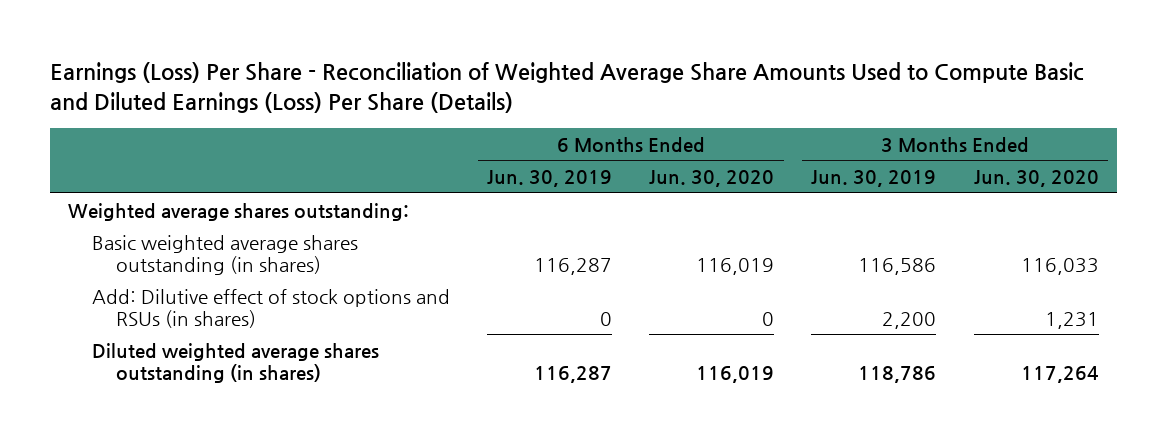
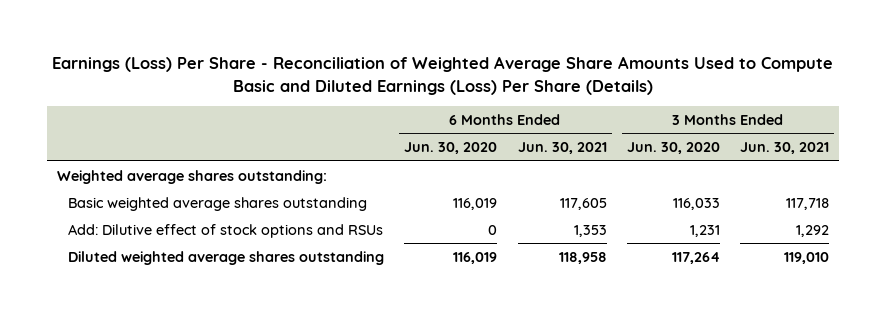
[487,170,613,188] Jun. 30, 2019 -> none
[811,170,937,188] Jun. 30, 2019 -> none
none -> [517,142,607,155] Jun. 30, 2021
none -> [740,142,830,155] Jun. 30, 2021
[92,234,359,275] Basic weighted average shares outstanding (in shares) -> [68,196,368,211] Basic weighted average shares outstanding
[92,288,451,328] Add: Dilutive effect of stock options and RSUs (in shares) -> [68,223,384,238] Add: Dilutive effect of stock options and RSUs
[92,342,380,383] Diluted weighted average shares outstanding (in shares) -> [68,250,385,265] Diluted weighted average shares outstanding

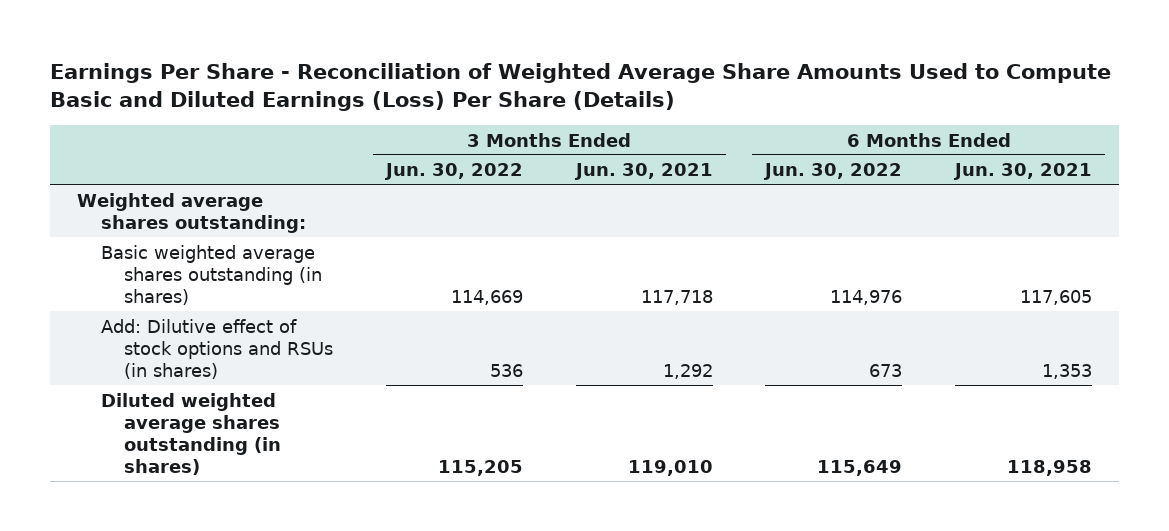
[52,56,834,95] Earnings (Loss) Per Share - Reconciliation of Weighted Average Share Amounts Used to Compute Basic and Diluted Earnings (Loss) Per Share (Details) -> [50,62,1112,111] Earnings Per Share - Reconciliation of Weighted Average Share Amounts Used to Compute Basic and Diluted Earnings (Loss) Per Share (Details)
[404,142,498,155] Jun. 30, 2020 -> none
[626,142,720,155] Jun. 30, 2020 -> none
none -> [384,163,524,181] Jun. 30, 2022
none -> [763,163,903,181] Jun. 30, 2022
[68,196,368,211] Basic weighted average shares outstanding -> [100,244,323,305] Basic weighted average shares outstanding (in shares)
[68,223,384,238] Add: Dilutive effect of stock options and RSUs -> [100,318,334,379] Add: Dilutive effect of stock options and RSUs (in shares)
[68,250,385,265] Diluted weighted average shares outstanding -> [100,392,282,475] Diluted weighted average shares outstanding (in shares)

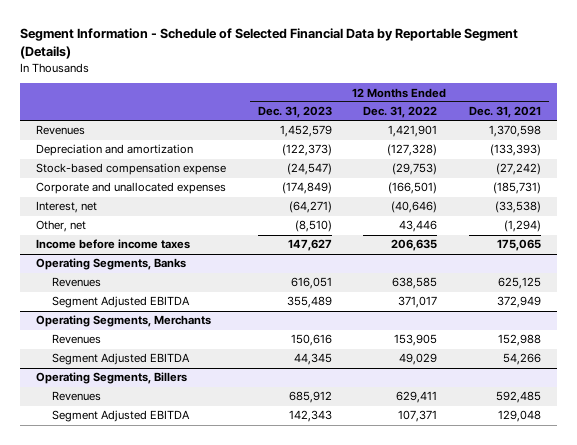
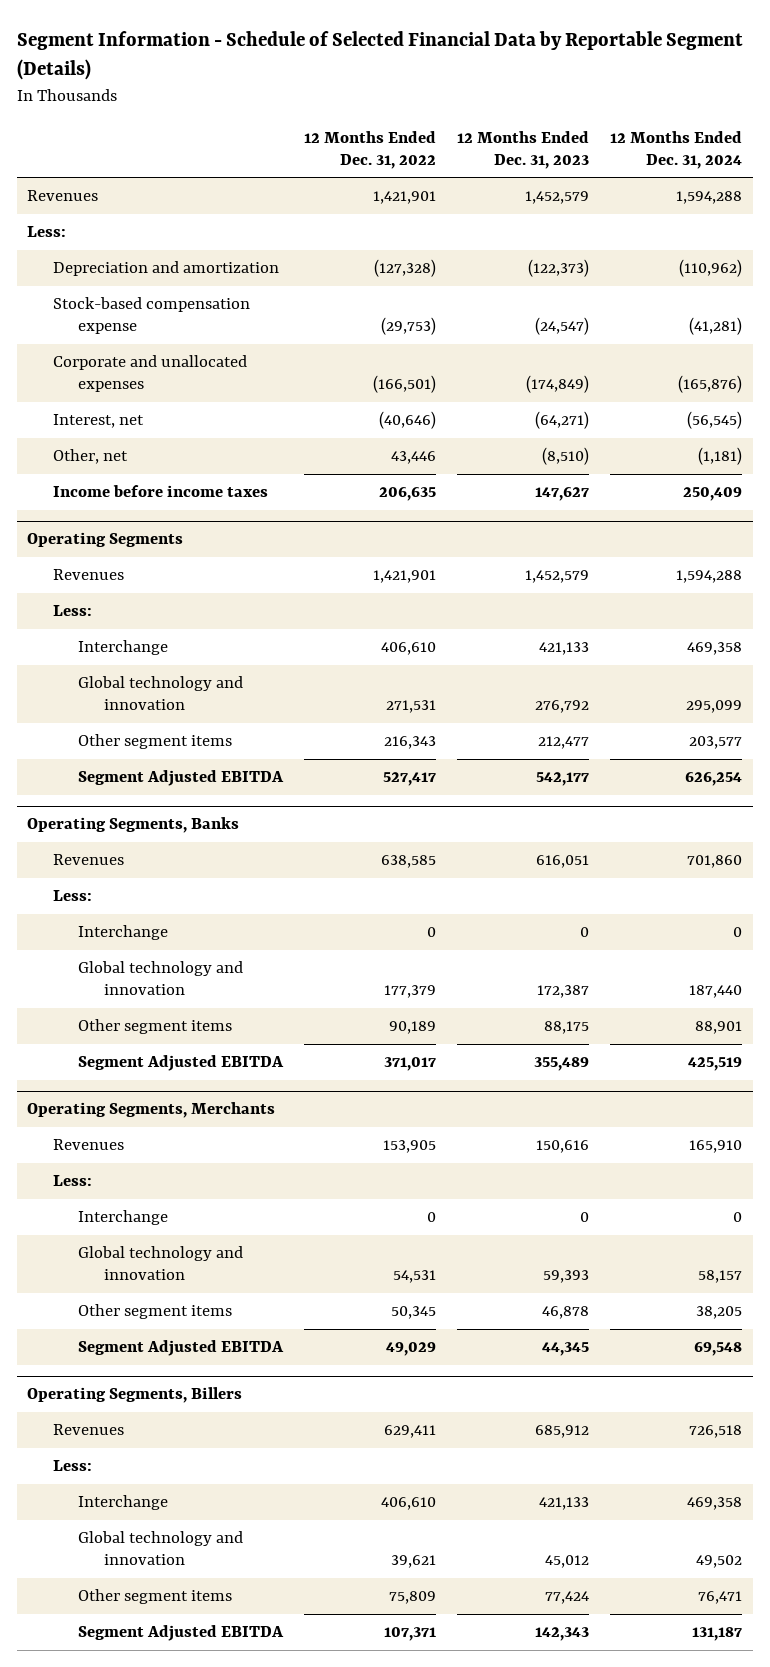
[469,106,542,119] Dec. 31, 2021 -> none
none -> [610,130,743,169] 12 Months Ended Dec. 31, 2024
none -> [27,226,67,238] Less:
none -> [27,532,184,548] Operating Segments
none -> [52,569,124,581] Revenues
none -> [52,605,92,617] Less:
none -> [78,640,169,656] Interchange
none -> [78,676,244,711] Global technology and innovation
none -> [78,734,233,750] Other segment items
none -> [78,770,285,787] Segment Adjusted EBITDA
none -> [52,890,92,902] Less:
none -> [78,925,169,941] Interchange
none -> [78,961,244,996] Global technology and innovation
none -> [78,1019,233,1035] Other segment items
none -> [52,1175,92,1187] Less:
none -> [78,1210,169,1226] Interchange
none -> [78,1246,244,1281] Global technology and innovation
none -> [78,1304,233,1320] Other segment items
none -> [52,1460,92,1472] Less:
none -> [78,1495,169,1511] Interchange
none -> [78,1531,244,1566] Global technology and innovation
none -> [78,1589,233,1605] Other segment items

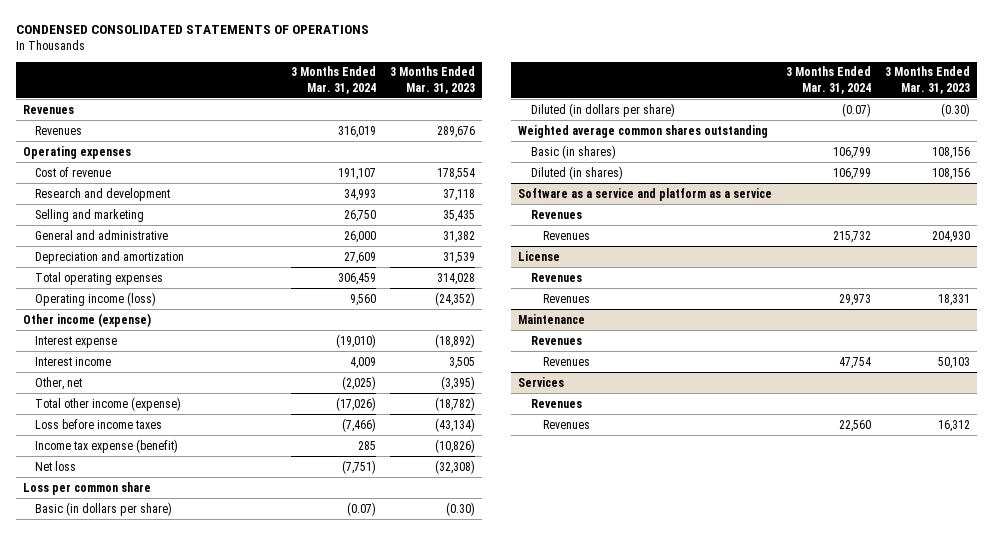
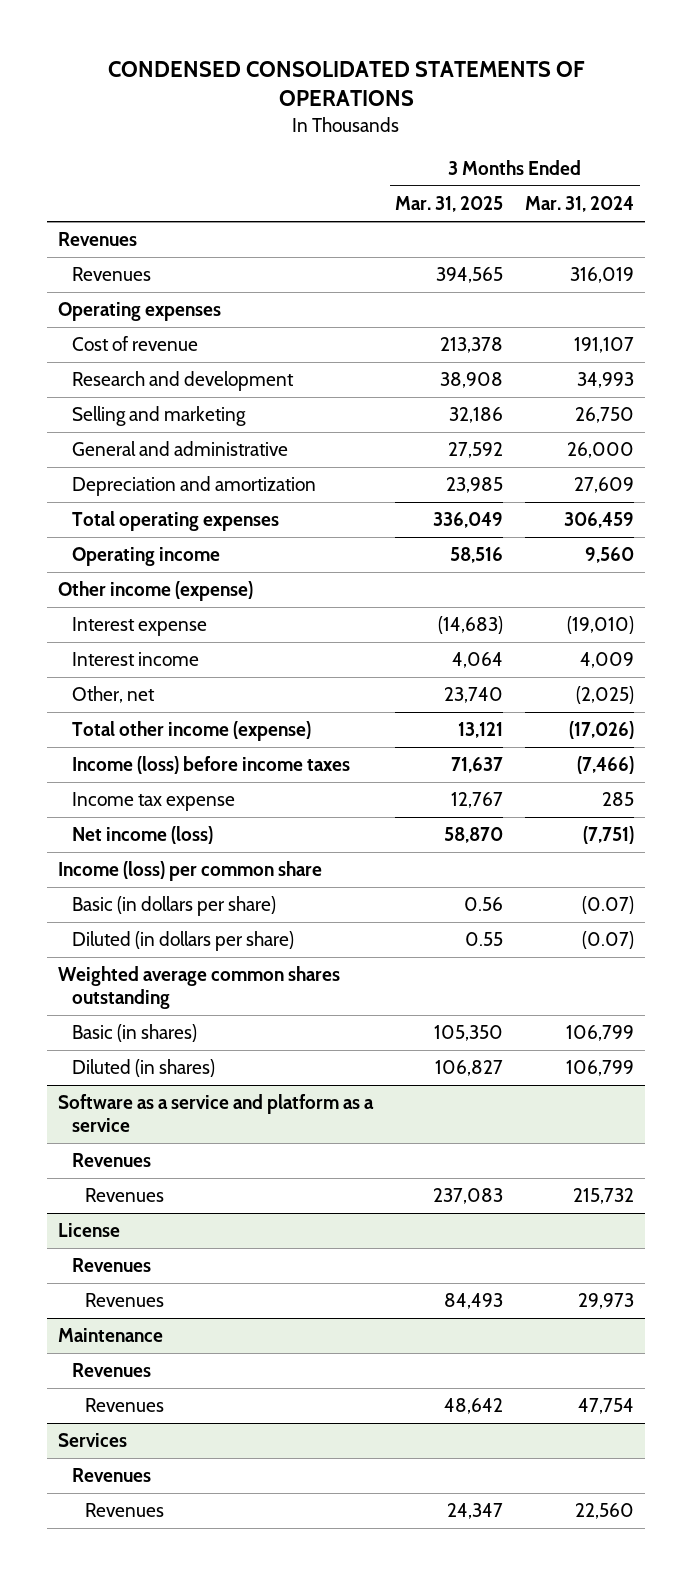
[389,66,475,94] 3 Months Ended Mar. 31, 2023 -> none
none -> [395,196,504,213] Mar. 31, 2025
[35,291,157,306] Operating income (loss) -> [71,547,220,567] Operating income
[35,418,163,429] Loss before income taxes -> [71,756,350,775] Income (loss) before income taxes
[35,438,179,453] Income tax expense (benefit) -> [71,792,235,812] Income tax expense
[35,460,77,471] Net loss -> [71,826,213,845] Net income (loss)
[22,481,151,495] Loss per common share -> [58,861,323,882] Income (loss) per common share

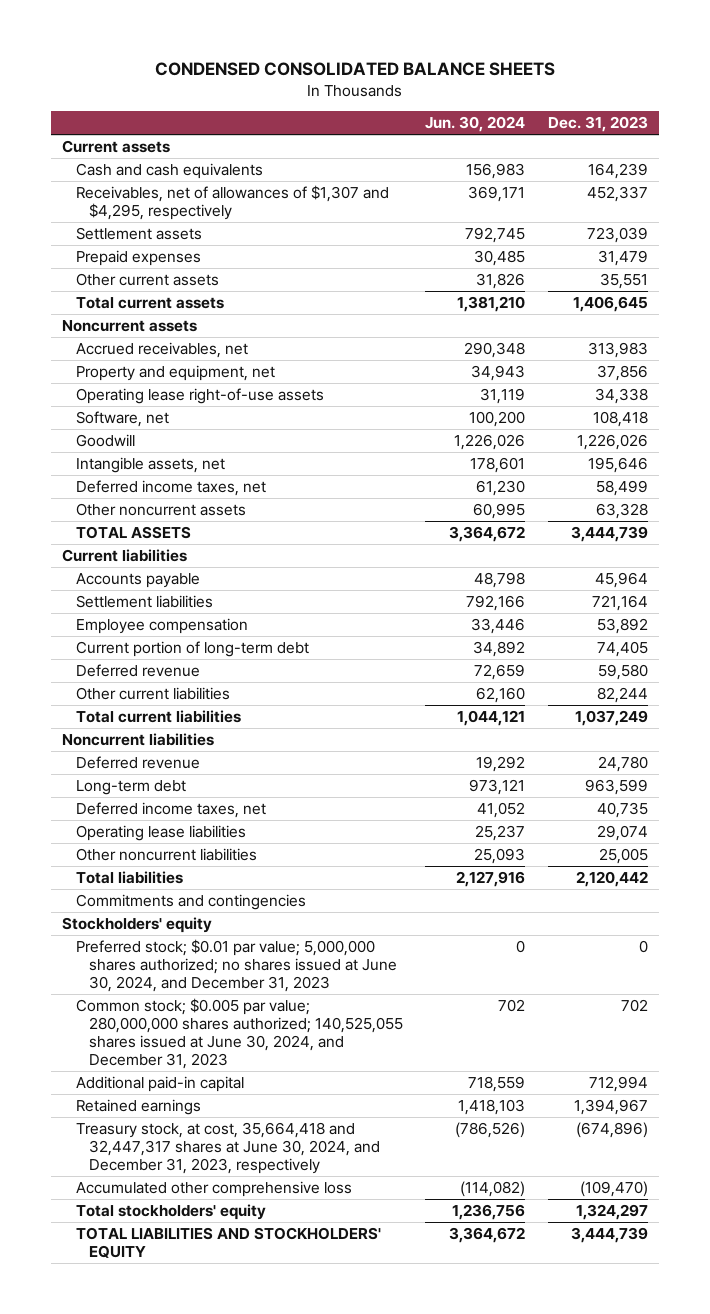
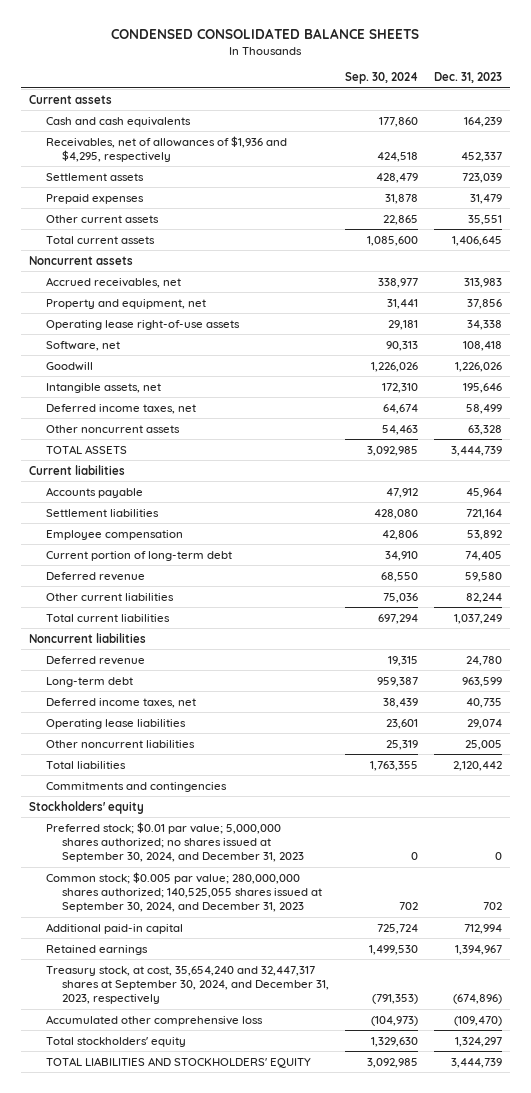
[425,115,526,132] Jun. 30, 2024 -> none
none -> [345,72,419,85] Sep. 30, 2024
[75,184,389,220] Receivables, net of allowances of $1,307 and $4,295, respectively -> [45,135,287,162] Receivables, net of allowances of $1,936 and $4,295, respectively
[75,938,397,992] Preferred stock; $0.01 par value; 5,000,000 shares authorized; no shares issued at June 30, 2024, and December 31, 2023 -> [45,821,305,863] Preferred stock; $0.01 par value; 5,000,000 shares authorized; no shares issued at September 30, 2024, and December 31, 2023
[75,997,403,1069] Common stock; $0.005 par value; 280,000,000 shares authorized; 140,525,055 shares issued at June 30, 2024, and December 31, 2023 -> [45,871,323,913] Common stock; $0.005 par value; 280,000,000 shares authorized; 140,525,055 shares issued at September 30, 2024, and December 31, 2023
[75,1121,380,1174] Treasury stock, at cost, 35,664,418 and 32,447,317 shares at June 30, 2024, and December 31, 2023, respectively -> [45,965,330,1005] Treasury stock, at cost, 35,654,240 and 32,447,317 shares at September 30, 2024, and December 31, 2023, respectively

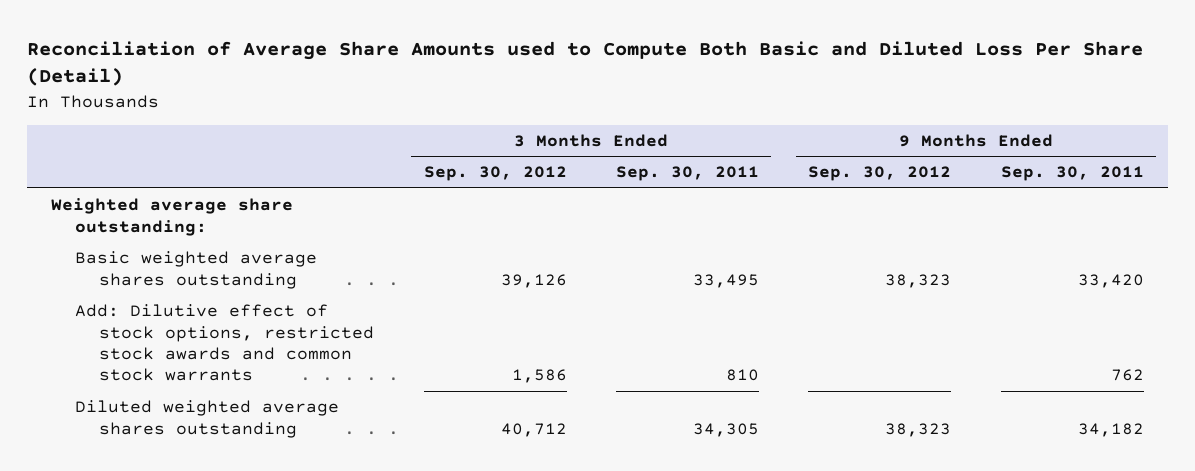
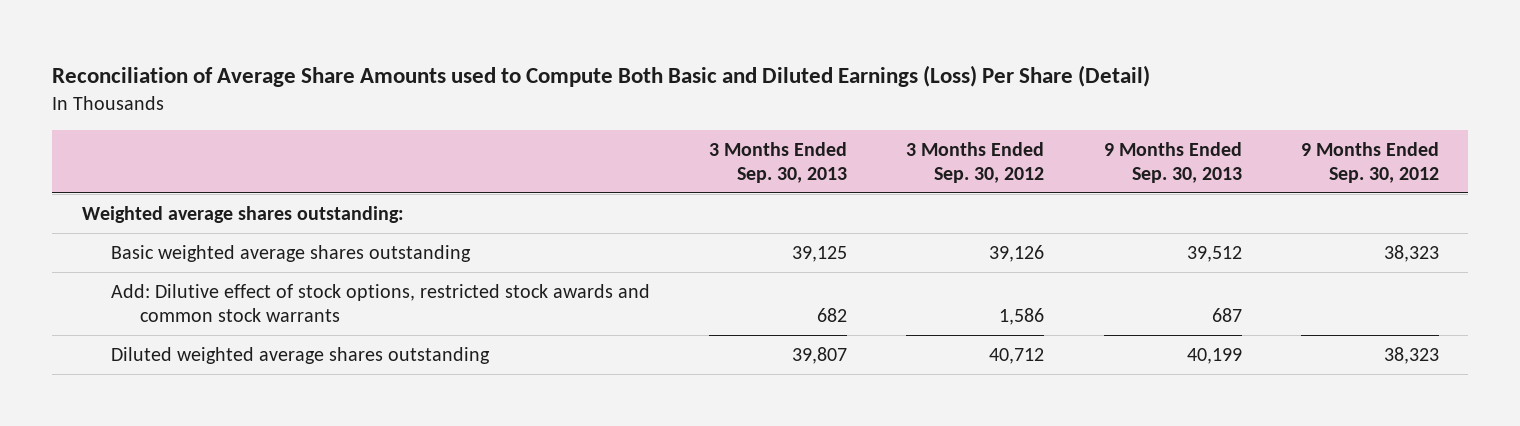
[26,40,1143,87] Reconciliation of Average Share Amounts used to Compute Both Basic and Diluted Loss Per Share (Detail) -> [52,65,1151,88] Reconciliation of Average Share Amounts used to Compute Both Basic and Diluted Earnings (Loss) Per Share (Detail)
[616,166,760,182] Sep. 30, 2011 -> none
[1000,166,1144,182] Sep. 30, 2011 -> none
none -> [709,142,848,183] 3 Months Ended Sep. 30, 2013
none -> [1103,142,1242,183] 9 Months Ended Sep. 30, 2013
[51,198,294,236] Weighted average share outstanding: -> [81,205,404,223] Weighted average shares outstanding:

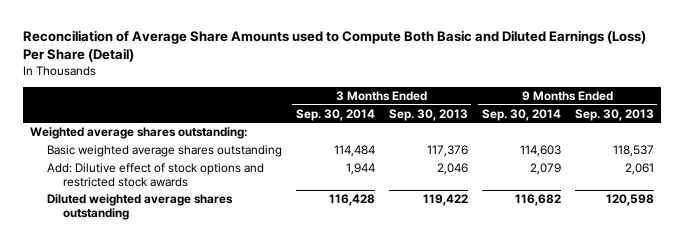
[906,142,1045,183] 3 Months Ended Sep. 30, 2012 -> none
[1300,142,1439,183] 9 Months Ended Sep. 30, 2012 -> none
none -> [295,108,375,121] Sep. 30, 2014
none -> [481,108,561,121] Sep. 30, 2014
[792,245,848,262] 39,125 -> [426,144,468,157] 117,376
[1186,245,1242,262] 39,512 -> [612,144,654,157] 118,537
[110,283,650,322] Add: Dilutive effect of stock options, restricted stock awards and common stock warrants -> [46,162,264,187] Add: Dilutive effect of stock options and restricted stock awards
[817,307,848,322] 682 -> [436,162,468,175] 2,046
[1211,307,1242,322] 687 -> [624,162,654,175] 2,061
[792,346,848,364] 39,807 -> [422,193,468,206] 119,422
[1186,347,1242,364] 40,199 -> [605,193,654,206] 120,598

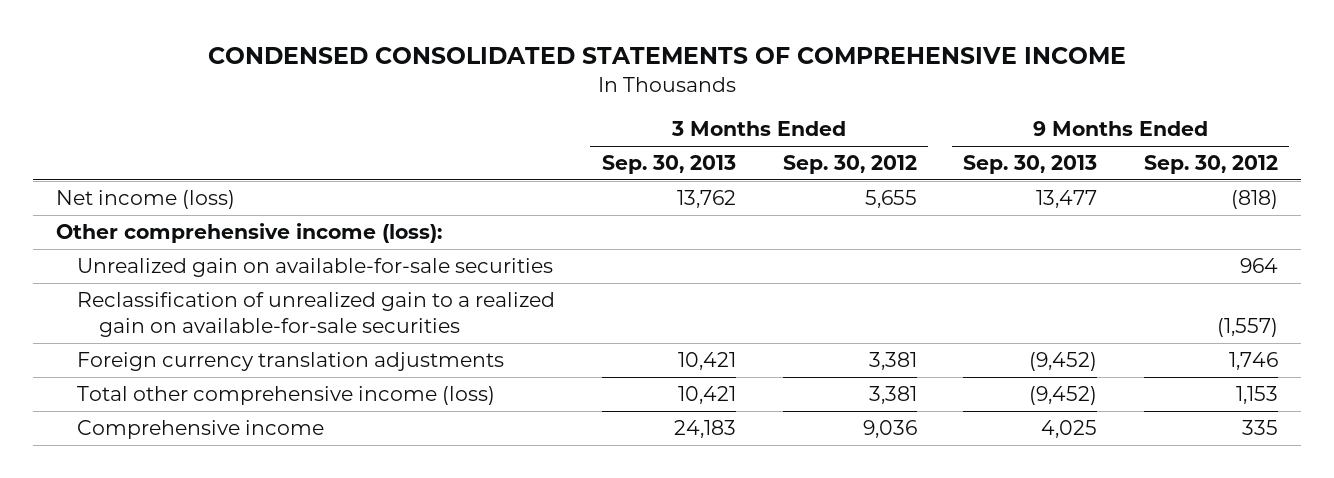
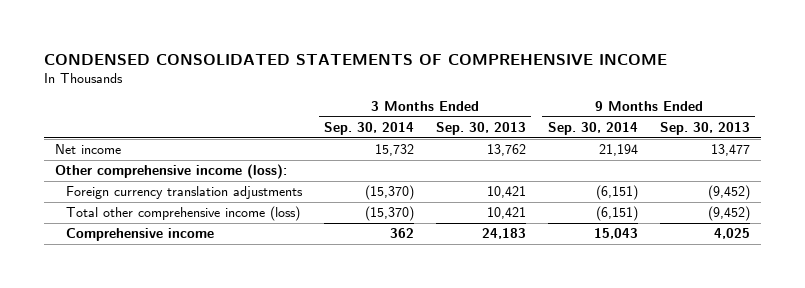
[782,155,917,175] Sep. 30, 2012 -> none
[1143,155,1278,175] Sep. 30, 2012 -> none
none -> [324,121,415,135] Sep. 30, 2014
none -> [547,121,638,135] Sep. 30, 2014
[55,190,235,210] Net income (loss) -> [55,144,122,155] Net income
[77,258,554,278] Unrealized gain on available-for-sale securities -> none
[77,292,556,338] Reclassification of unrealized gain to a realized gain on available-for-sale securities -> none

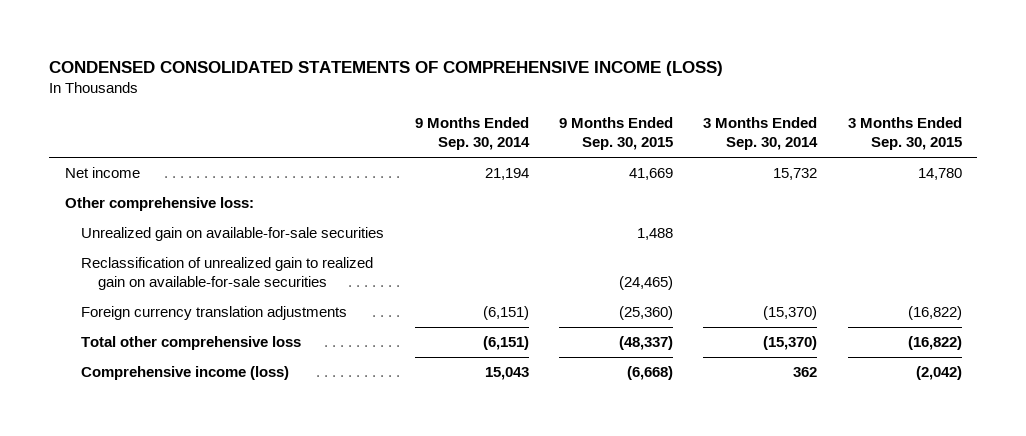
[44,53,668,65] CONDENSED CONSOLIDATED STATEMENTS OF COMPREHENSIVE INCOME -> [49,60,724,76] CONDENSED CONSOLIDATED STATEMENTS OF COMPREHENSIVE INCOME (LOSS)
[435,121,526,135] Sep. 30, 2013 -> none
[659,121,750,135] Sep. 30, 2013 -> none
none -> [559,117,674,151] 9 Months Ended Sep. 30, 2015
none -> [847,117,962,151] 3 Months Ended Sep. 30, 2015
[55,164,288,180] Other comprehensive income (loss): -> [64,197,254,212] Other comprehensive loss:
none -> [81,227,385,242] Unrealized gain on available-for-sale securities
none -> [81,257,374,291] Reclassification of unrealized gain to realized gain on available-for-sale securities
[66,206,301,222] Total other comprehensive income (loss) -> [81,336,302,351] Total other comprehensive loss
[66,228,215,242] Comprehensive income -> [81,366,290,381] Comprehensive income (loss)

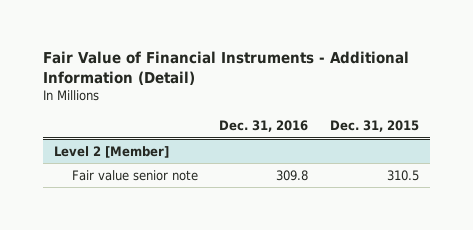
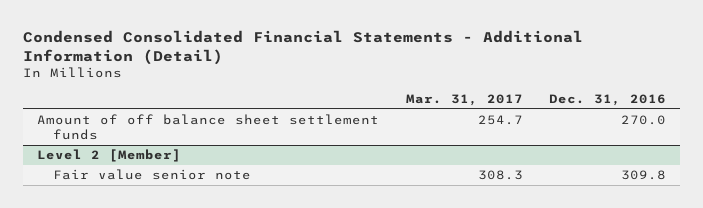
[42,50,409,85] Fair Value of Financial Instruments - Additional Information (Detail) -> [23,29,584,65] Condensed Consolidated Financial Statements - Additional Information (Detail)
[330,120,420,133] Dec. 31, 2015 -> none
none -> [405,94,523,107] Mar. 31, 2017
none -> [36,114,379,141] Amount of off balance sheet settlement funds

